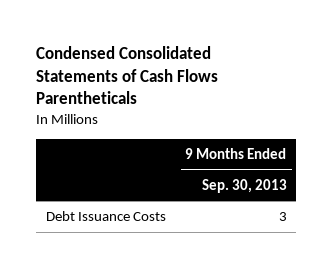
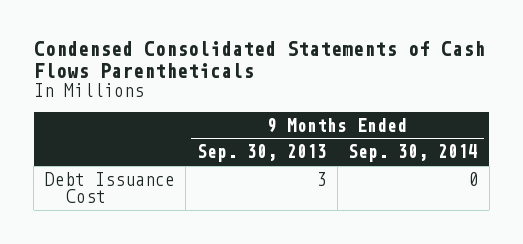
none -> [348,144,479,163] Sep. 30, 2014
[45,211,166,222] Debt Issuance Costs -> [44,171,175,204] Debt Issuance Cost

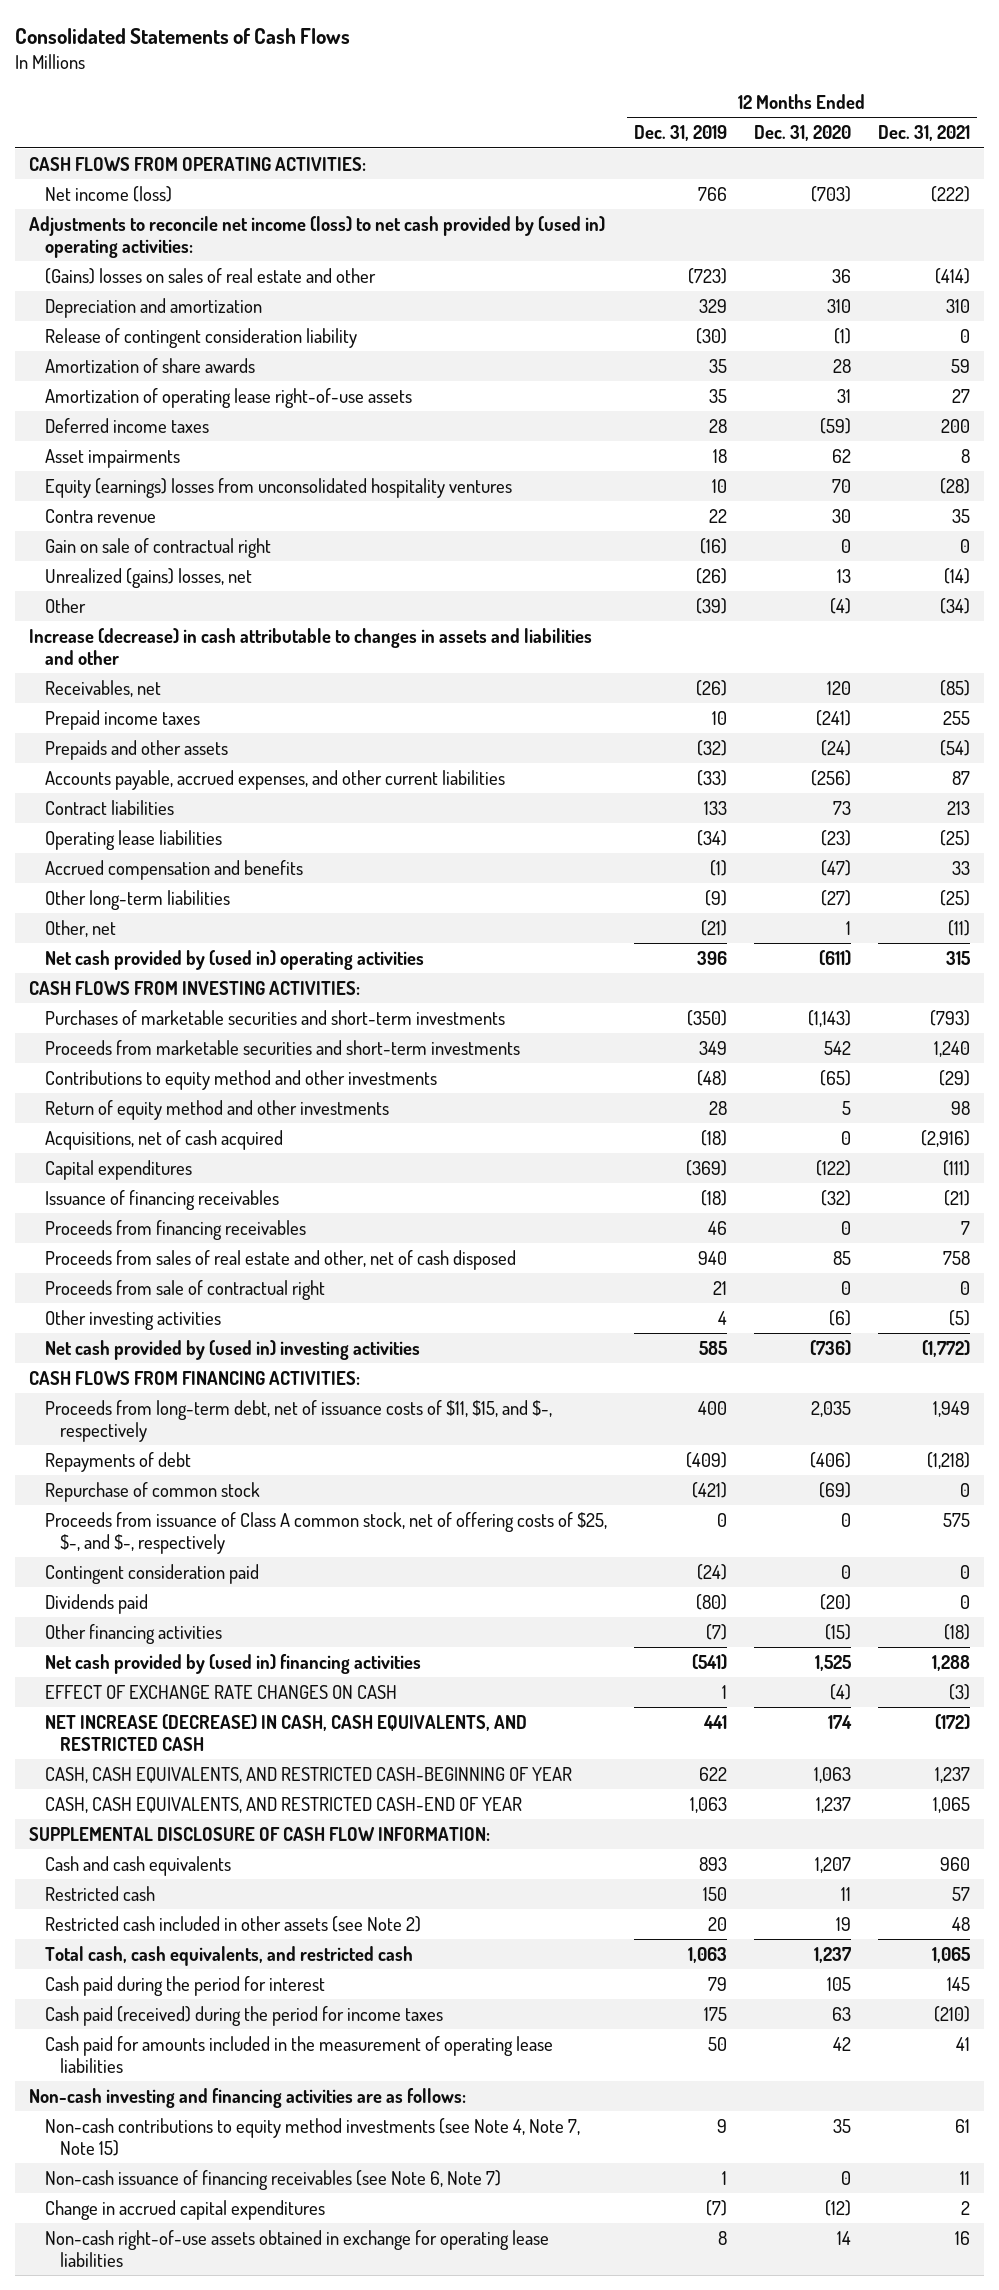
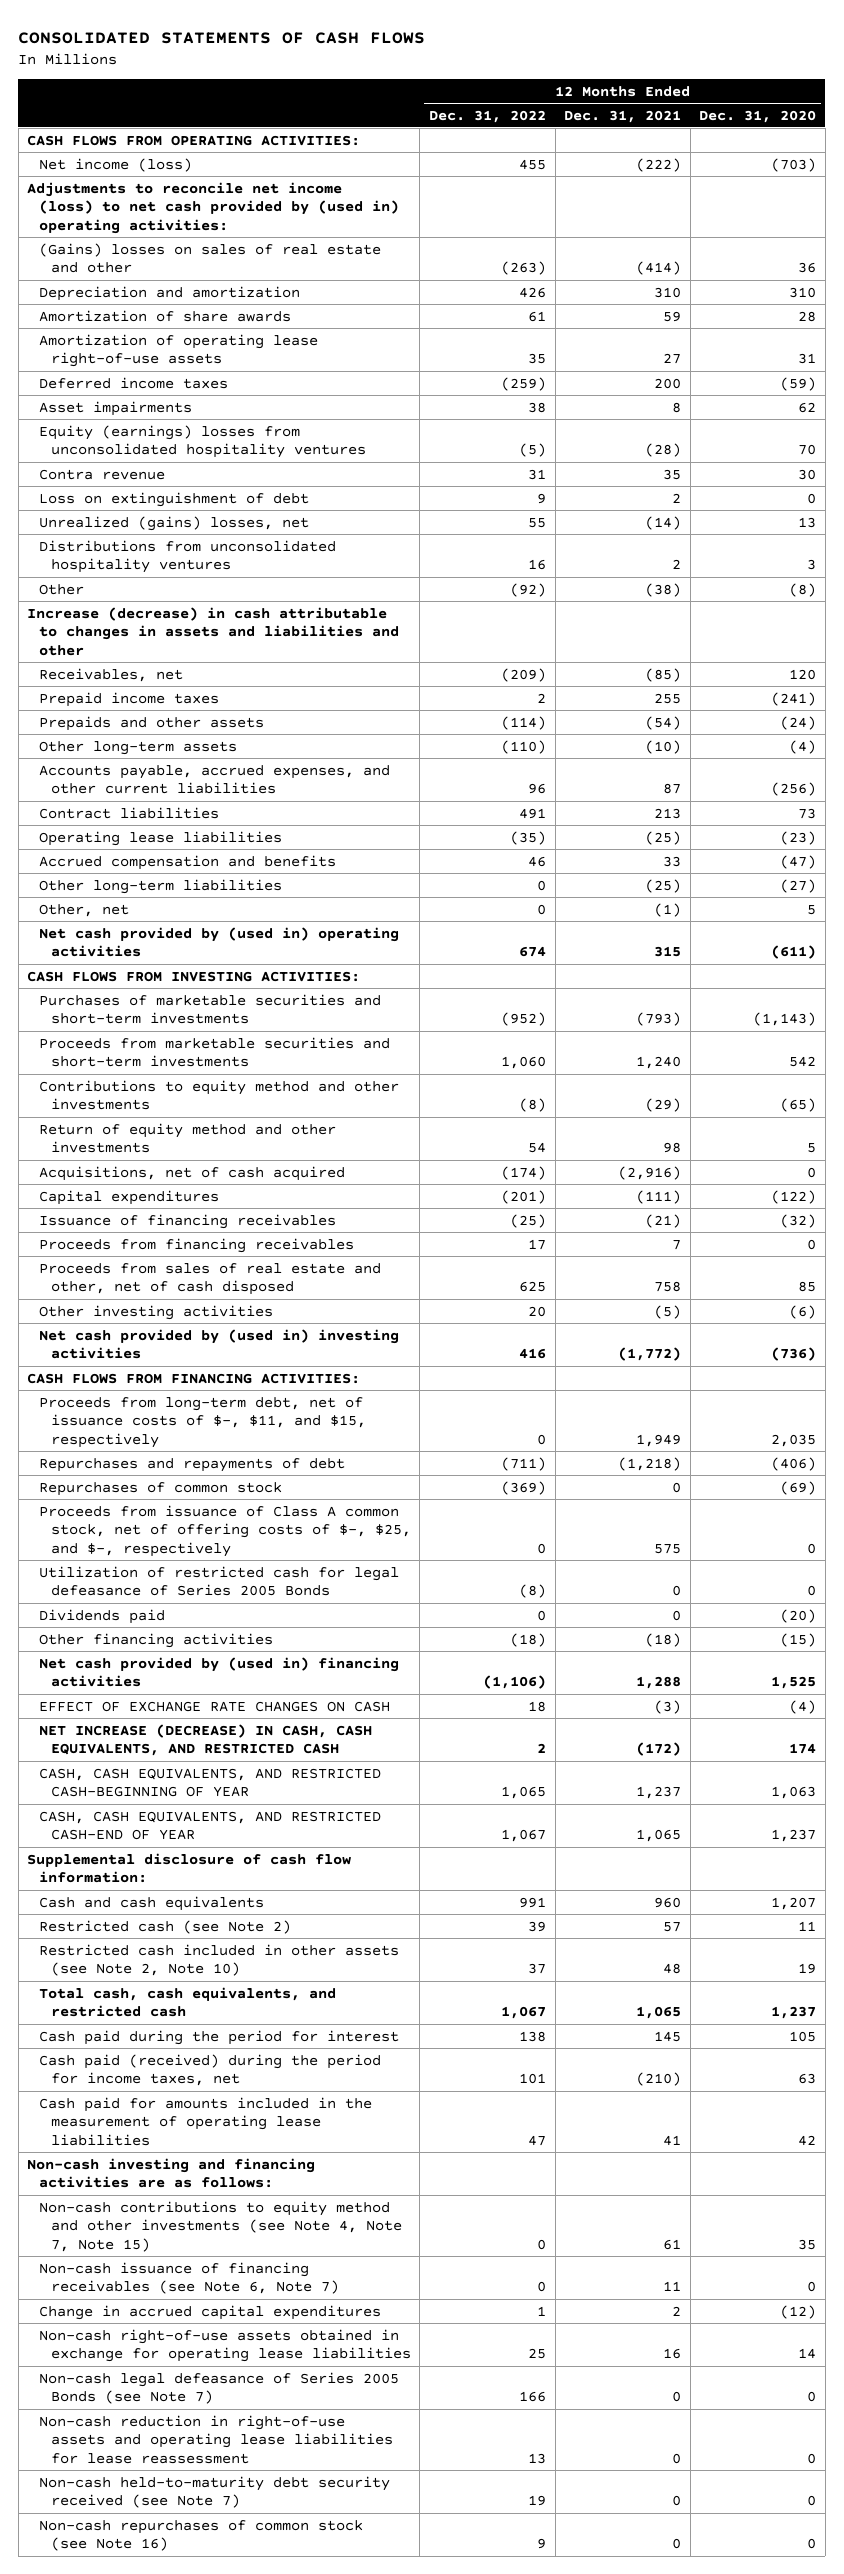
[15,27,351,44] Consolidated Statements of Cash Flows -> [18,31,426,44] CONSOLIDATED STATEMENTS OF CASH FLOWS
[633,125,727,142] Dec. 31, 2019 -> none
none -> [428,109,546,123] Dec. 31, 2022
[44,327,357,348] Release of contingent consideration liability -> none
[44,537,271,558] Gain on sale of contractual right -> none
none -> [39,491,310,507] Loss on extinguishment of debt
none -> [39,539,337,574] Distributions from unconsolidated hospitality ventures
[829,597,851,614] (4) -> [789,582,817,597] (8)
[940,597,971,614] (34) -> [645,582,682,597] (38)
none -> [39,740,238,755] Other long-term assets
[845,920,851,935] 1 -> [807,904,817,915] 5
[948,919,971,936] (11) -> [654,902,682,917] (1)
[44,1279,325,1300] Proceeds from sale of contractual right -> none
[44,1563,259,1584] Contingent consideration paid -> none
[44,1399,552,1442] Proceeds from long-term debt, net of issuance costs of $11, $15, and $-, respectively -> [39,1396,366,1449] Proceeds from long-term debt, net of issuance costs of $-, $11, and $15, respectively
[44,1451,191,1472] Repayments of debt -> [39,1457,346,1472] Repurchases and repayments of debt
[44,1481,260,1502] Repurchase of common stock -> [39,1481,283,1496] Repurchases of common stock
[44,1511,607,1554] Proceeds from issuance of Class A common stock, net of offering costs of $25, $-, and $-, respectively -> [39,1504,411,1558] Proceeds from issuance of Class A common stock, net of offering costs of $-, $25, and $-, respectively
none -> [39,1565,400,1597] Utilization of restricted cash for legal defeasance of Series 2005 Bonds
[28,1826,490,1841] SUPPLEMENTAL DISCLOSURE OF CASH FLOW INFORMATION: -> [27,1852,352,1884] Supplemental disclosure of cash flow information:
[44,1885,155,1901] Restricted cash -> [39,1919,292,1934] Restricted cash (see Note 2)
[44,1915,421,1932] Restricted cash included in other assets (see Note 2) -> [39,1943,400,1977] Restricted cash included in other assets (see Note 2, Note 10)
[44,2005,443,2026] Cash paid (received) during the period for income taxes -> [39,2053,382,2087] Cash paid (received) during the period for income taxes, net
[44,2117,580,2156] Non-cash contributions to equity method investments (see Note 4, Note 7, Note 15) -> [39,2200,402,2253] Non-cash contributions to equity method and other investments (see Note 4, Note 7, Note 15)
none -> [39,2371,400,2405] Non-cash legal defeasance of Series 2005 Bonds (see Note 7)
none -> [39,2414,393,2465] Non-cash reduction in right-of-use assets and operating lease liabilities for lease reassessment
none -> [39,2475,391,2509] Non-cash held-to-maturity debt security received (see Note 7)
none -> [39,2519,364,2552] Non-cash repurchases of common stock (see Note 16)

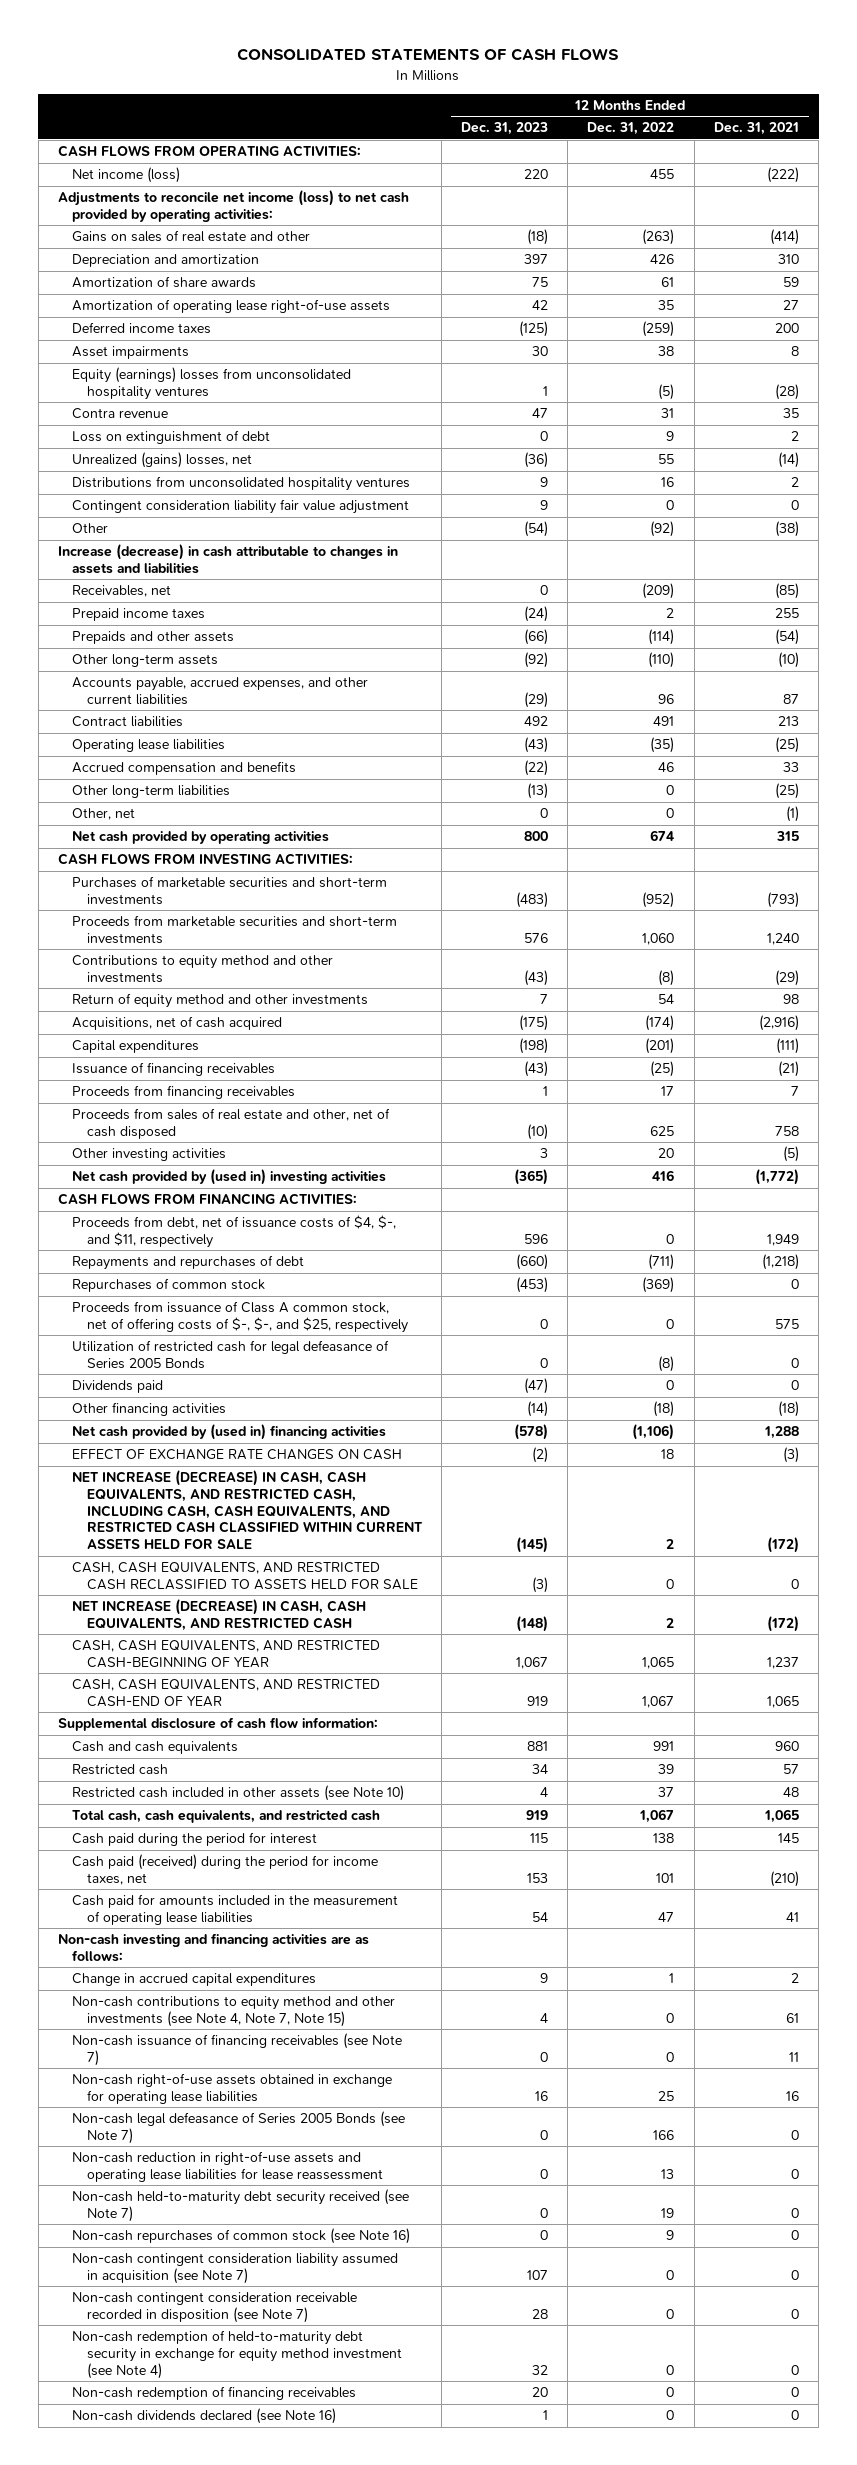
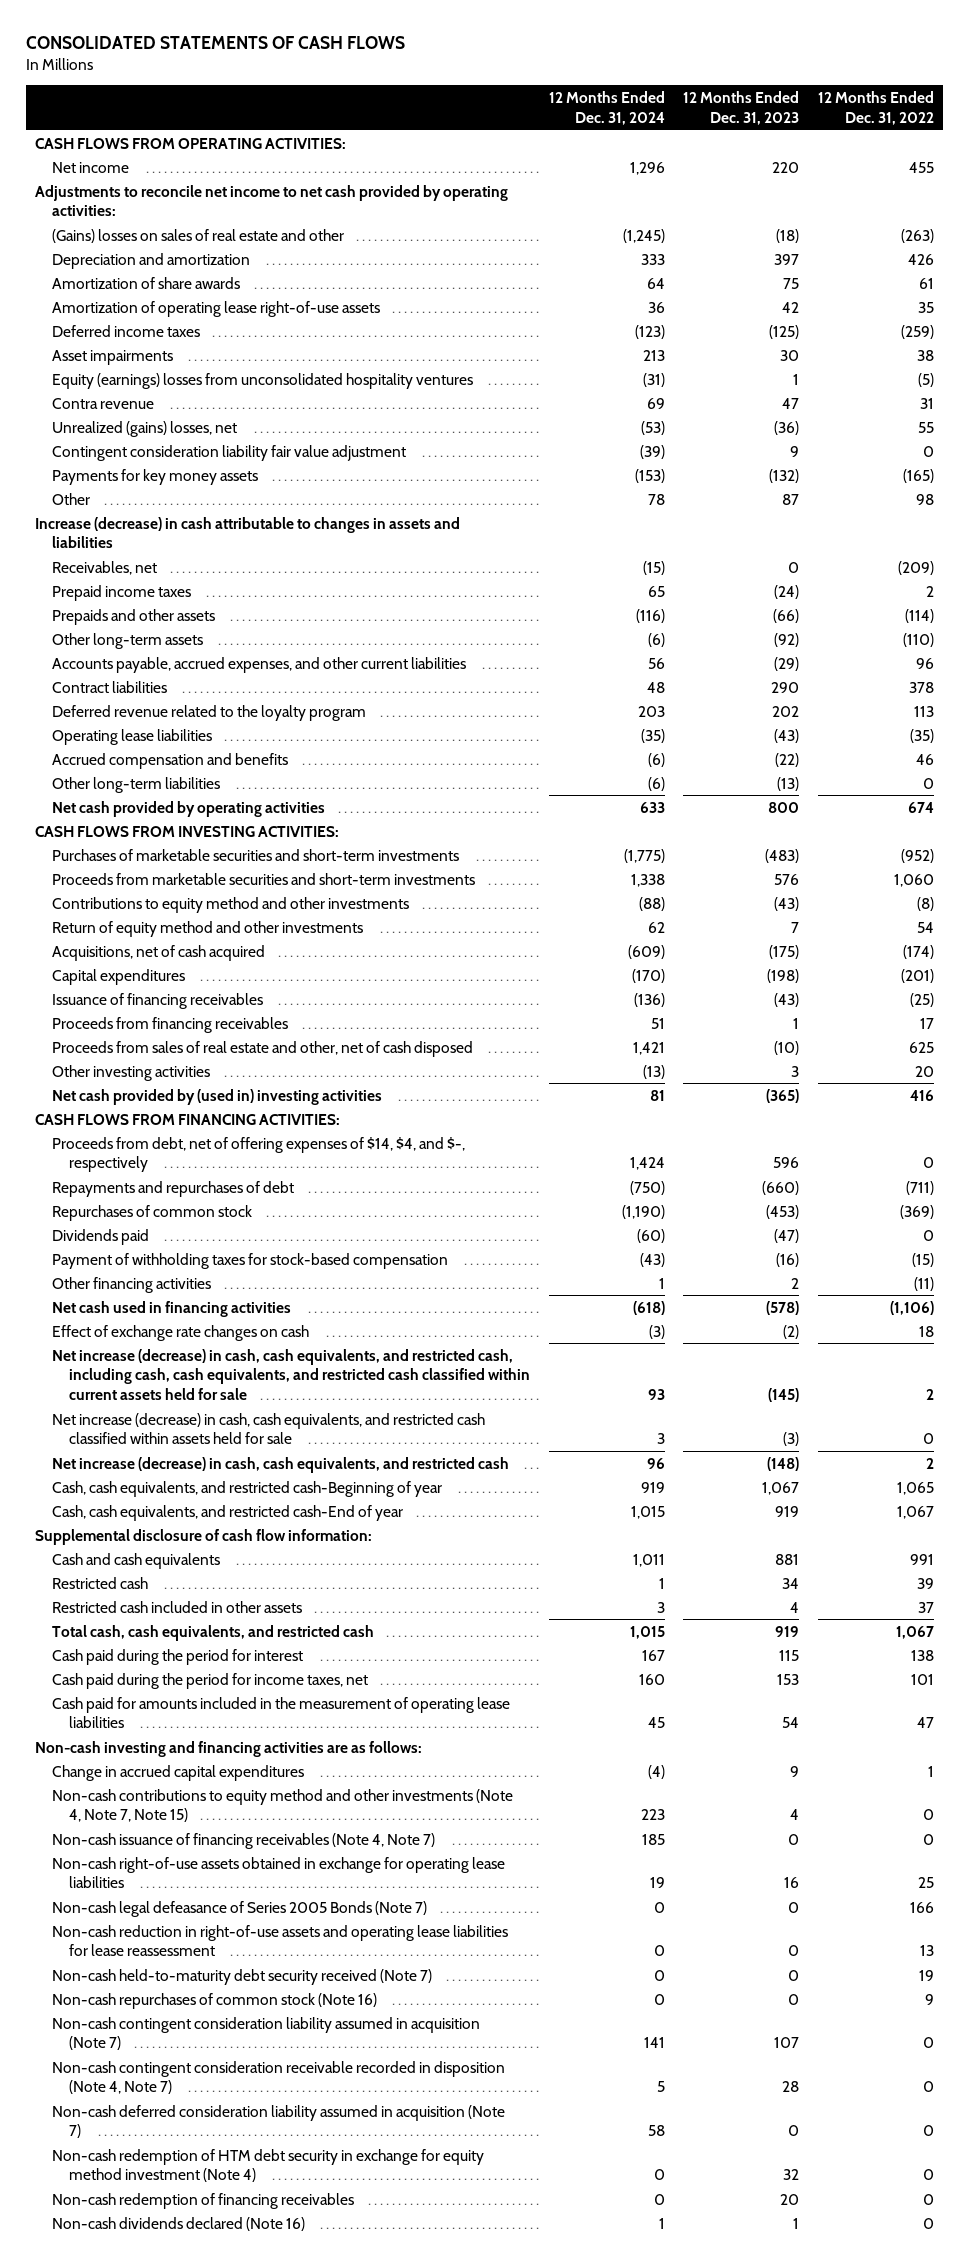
[713,122,799,136] Dec. 31, 2021 -> none
none -> [548,90,665,125] 12 Months Ended Dec. 31, 2024
[72,167,181,184] Net income (loss) -> [51,161,129,173] Net income
[58,190,410,222] Adjustments to reconcile net income (loss) to net cash provided by operating activities: -> [34,184,508,217] Adjustments to reconcile net income to net cash provided by operating activities:
[72,230,311,243] Gains on sales of real estate and other -> [51,228,344,243] (Gains) losses on sales of real estate and other
[72,430,271,445] Loss on extinguishment of debt -> none
[72,476,411,492] Distributions from unconsolidated hospitality ventures -> none
none -> [51,468,258,485] Payments for key money assets
[523,521,548,538] (54) -> [782,493,800,505] 87
[650,521,675,538] (92) -> [915,493,934,505] 98
[523,716,548,727] 492 -> [771,681,800,693] 290
[653,716,675,727] 491 -> [908,681,934,693] 378
none -> [51,704,366,721] Deferred revenue related to the loyalty program
[72,808,136,821] Other, net -> none
[72,1215,397,1248] Proceeds from debt, net of issuance costs of $4, $-, and $11, respectively -> [51,1136,465,1173] Proceeds from debt, net of offering expenses of $14, $4, and $-, respectively
[72,1301,408,1333] Proceeds from issuance of Class A common stock, net of offering costs of $-, $-, and $25, respectively -> none
[72,1340,390,1369] Utilization of restricted cash for legal defeasance of Series 2005 Bonds -> none
none -> [51,1252,448,1269] Payment of withholding taxes for stock-based compensation
[526,1401,548,1418] (14) -> [791,1277,800,1289] 2
[653,1401,675,1418] (18) -> [913,1276,934,1291] (11)
[72,1424,387,1441] Net cash provided by (used in) financing activities -> [51,1300,291,1317] Net cash used in financing activities
[72,1449,403,1461] EFFECT OF EXCHANGE RATE CHANGES ON CASH -> [51,1324,309,1341] Effect of exchange rate changes on cash
[72,1470,423,1550] NET INCREASE (DECREASE) IN CASH, CASH EQUIVALENTS, AND RESTRICTED CASH, INCLUDING CASH, CASH EQUIVALENTS, AND RESTRICTED CASH CLASSIFIED WITHIN CURRENT ASSETS HELD FOR SALE -> [51,1348,531,1401] Net increase (decrease) in cash, cash equivalents, and restricted cash, including cash, cash equivalents, and restricted cash classified within current assets held for sale
[72,1562,418,1590] CASH, CASH EQUIVALENTS, AND RESTRICTED CASH RECLASSIFIED TO ASSETS HELD FOR SALE -> [51,1412,485,1445] Net increase (decrease) in cash, cash equivalents, and restricted cash classified within assets held for sale
[72,1599,367,1631] NET INCREASE (DECREASE) IN CASH, CASH EQUIVALENTS, AND RESTRICTED CASH -> [51,1456,509,1473] Net increase (decrease) in cash, cash equivalents, and restricted cash
[72,1640,381,1668] CASH, CASH EQUIVALENTS, AND RESTRICTED CASH-BEGINNING OF YEAR -> [51,1480,442,1497] Cash, cash equivalents, and restricted cash-Beginning of year
[72,1679,381,1707] CASH, CASH EQUIVALENTS, AND RESTRICTED CASH-END OF YEAR -> [51,1504,403,1521] Cash, cash equivalents, and restricted cash-End of year
[72,1785,405,1802] Restricted cash included in other assets (see Note 10) -> [51,1600,302,1613] Restricted cash included in other assets
[72,1854,379,1885] Cash paid (received) during the period for income taxes, net -> [51,1672,368,1689] Cash paid during the period for income taxes, net
[72,1996,396,2027] Non-cash contributions to equity method and other investments (see Note 4, Note 7, Note 15) -> [51,1788,513,1823] Non-cash contributions to equity method and other investments (Note 4, Note 7, Note 15)
[72,2033,403,2066] Non-cash issuance of financing receivables (see Note 7) -> [51,1832,435,1849] Non-cash issuance of financing receivables (Note 4, Note 7)
[72,2111,406,2144] Non-cash legal defeasance of Series 2005 Bonds (see Note 7) -> [51,1900,427,1917] Non-cash legal defeasance of Series 2005 Bonds (Note 7)
[72,2189,410,2222] Non-cash held-to-maturity debt security received (see Note 7) -> [51,1968,432,1985] Non-cash held-to-maturity debt security received (Note 7)
[72,2228,411,2245] Non-cash repurchases of common stock (see Note 16) -> [51,1992,377,2009] Non-cash repurchases of common stock (Note 16)
[72,2253,399,2284] Non-cash contingent consideration liability assumed in acquisition (see Note 7) -> [51,2016,480,2051] Non-cash contingent consideration liability assumed in acquisition (Note 7)
[72,2292,358,2323] Non-cash contingent consideration receivable recorded in disposition (see Note 7) -> [51,2060,505,2095] Non-cash contingent consideration receivable recorded in disposition (Note 4, Note 7)
none -> [51,2104,505,2139] Non-cash deferred consideration liability assumed in acquisition (Note 7)
[72,2330,402,2379] Non-cash redemption of held-to-maturity debt security in exchange for equity method investment (see Note 4) -> [51,2148,484,2183] Non-cash redemption of HTM debt security in exchange for equity method investment (Note 4)
[72,2408,337,2425] Non-cash dividends declared (see Note 16) -> [51,2216,305,2231] Non-cash dividends declared (Note 16)

